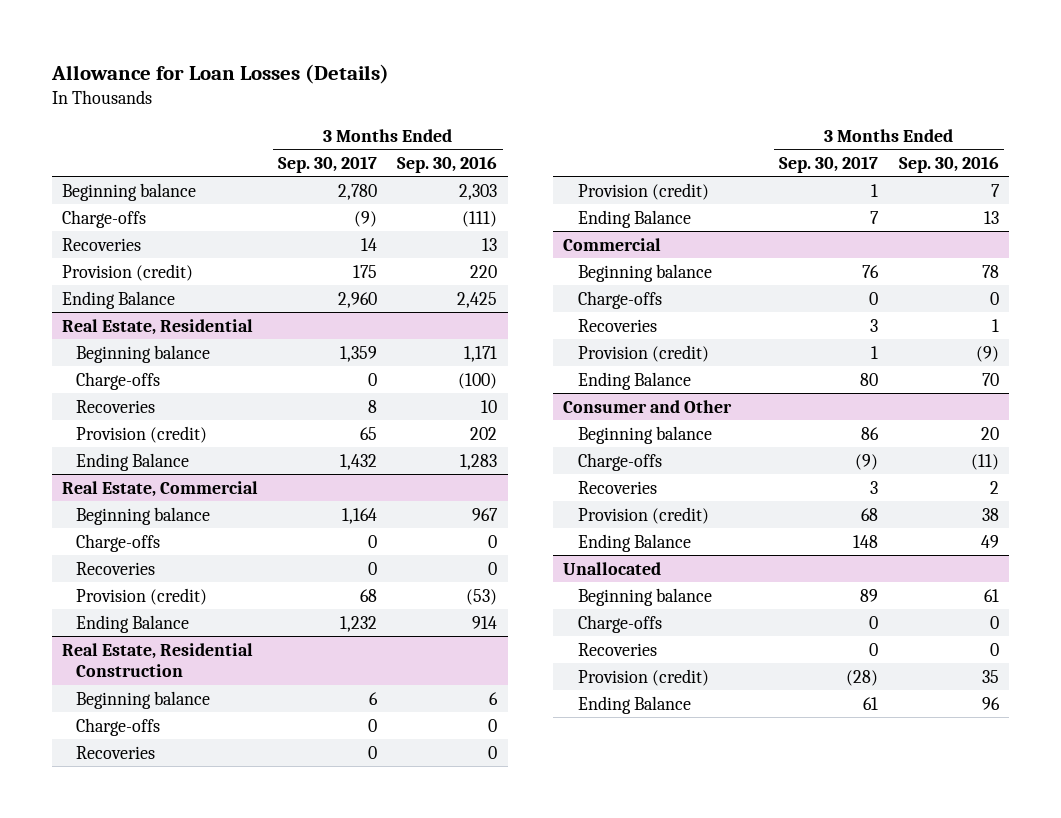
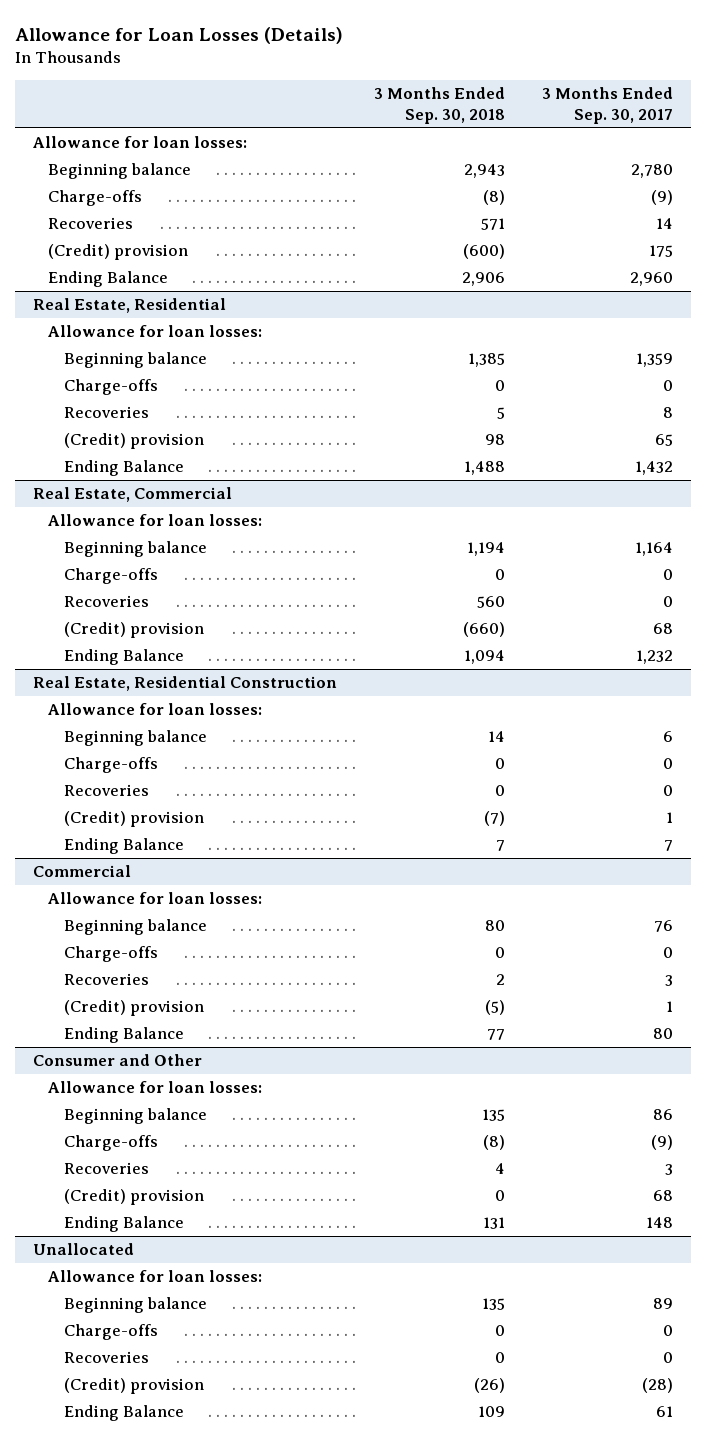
[397,155,498,173] Sep. 30, 2016 -> none
none -> [373,87,505,124] 3 Months Ended Sep. 30, 2018
none -> [33,136,248,149] Allowance for loan losses:
[61,263,193,281] Provision (credit) -> [48,244,189,261] (Credit) provision
none -> [48,325,263,338] Allowance for loan losses:
[76,425,208,443] Provision (credit) -> [63,433,204,450] (Credit) provision
none -> [48,514,263,527] Allowance for loan losses:
[76,587,208,605] Provision (credit) -> [63,622,204,639] (Credit) provision
none -> [48,703,263,716] Allowance for loan losses:
[577,182,709,200] Provision (credit) -> [63,811,204,828] (Credit) provision
none -> [48,892,263,905] Allowance for loan losses:
[577,344,709,362] Provision (credit) -> [63,1000,204,1017] (Credit) provision
none -> [48,1081,263,1094] Allowance for loan losses:
[577,506,709,524] Provision (credit) -> [63,1189,204,1206] (Credit) provision
none -> [48,1270,263,1283] Allowance for loan losses:
[577,668,709,686] Provision (credit) -> [63,1378,204,1395] (Credit) provision

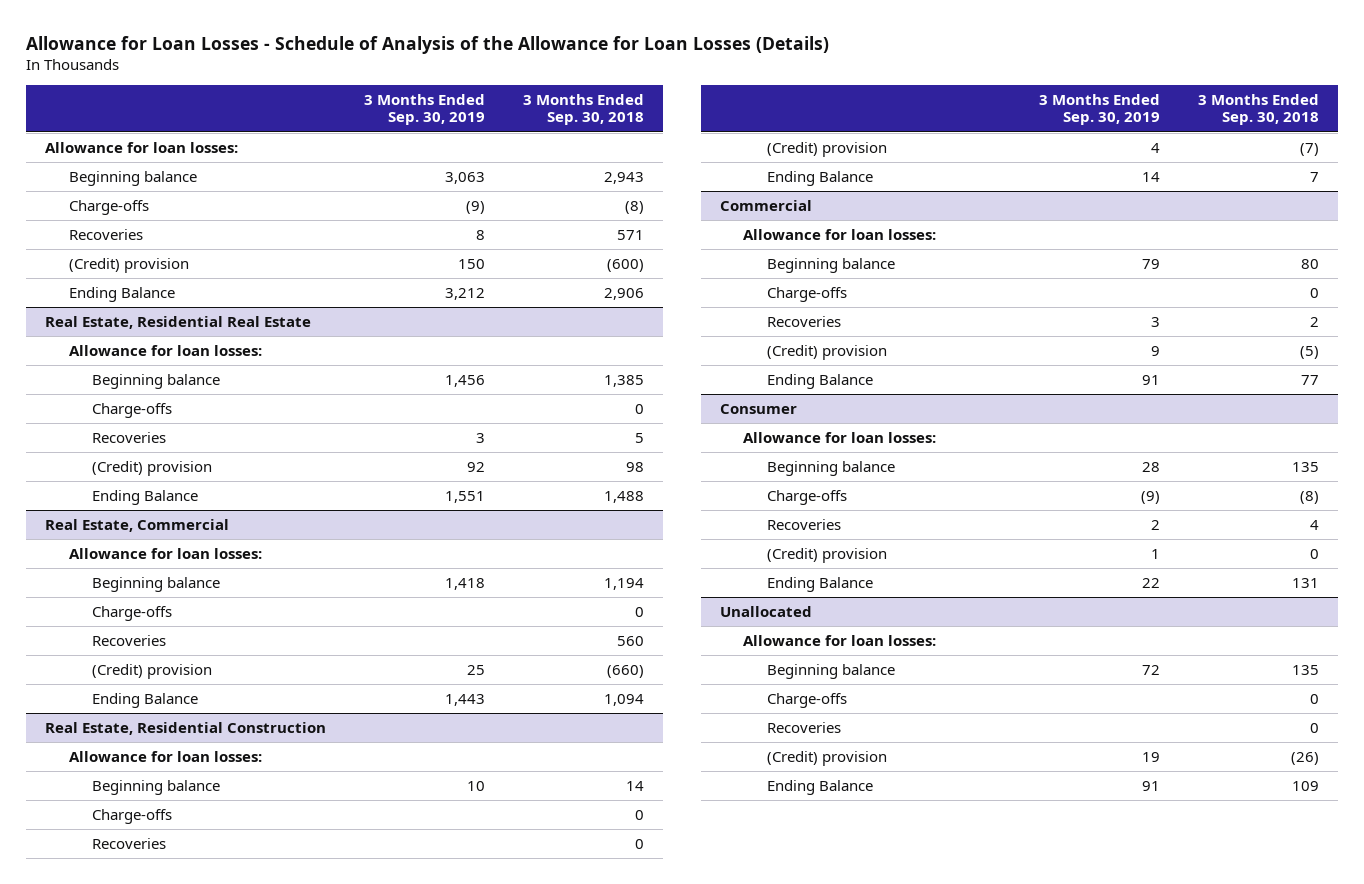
[14,26,343,44] Allowance for Loan Losses (Details) -> [26,35,830,54] Allowance for Loan Losses - Schedule of Analysis of the Allowance for Loan Losses (Details)
[541,87,673,124] 3 Months Ended Sep. 30, 2017 -> none
none -> [364,93,486,126] 3 Months Ended Sep. 30, 2019
[33,298,227,314] Real Estate, Residential -> [45,315,312,329] Real Estate, Residential Real Estate
[33,1054,203,1067] Consumer and Other -> [719,403,797,414] Consumer

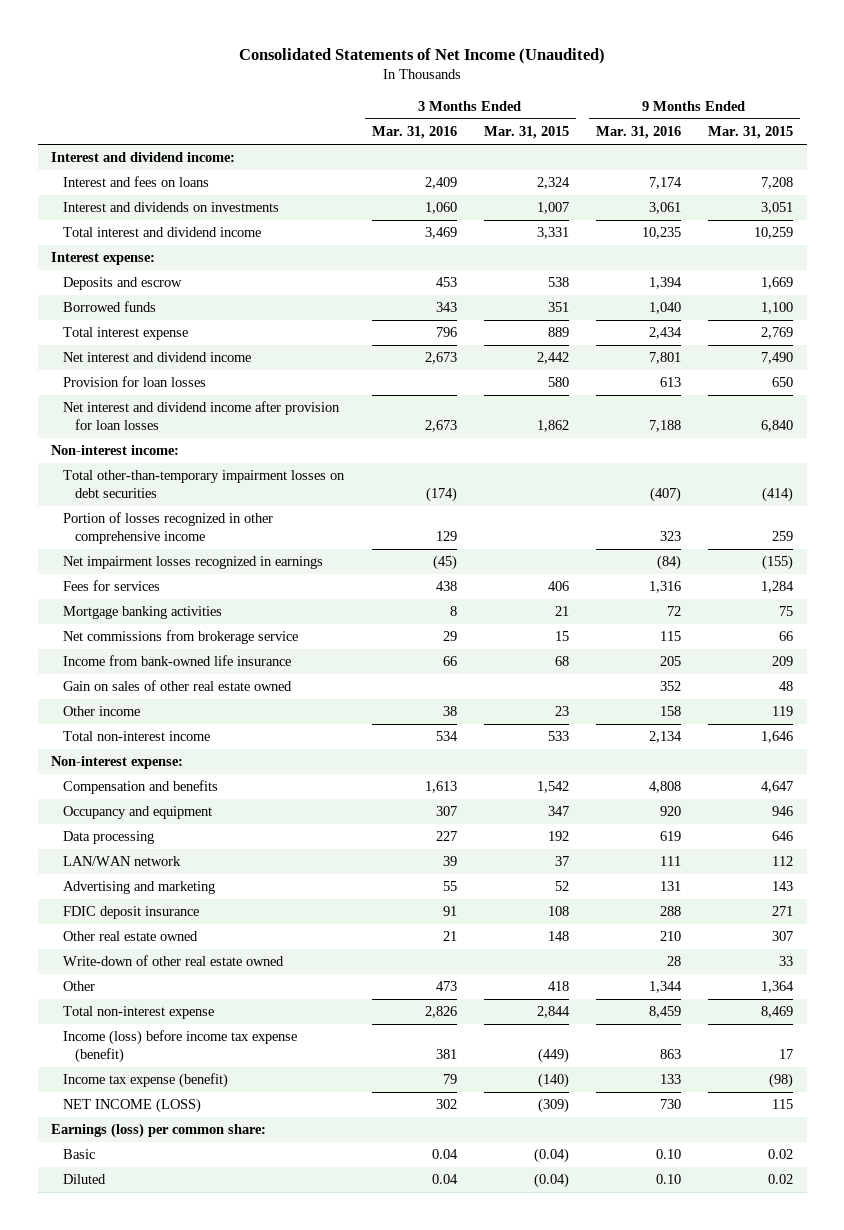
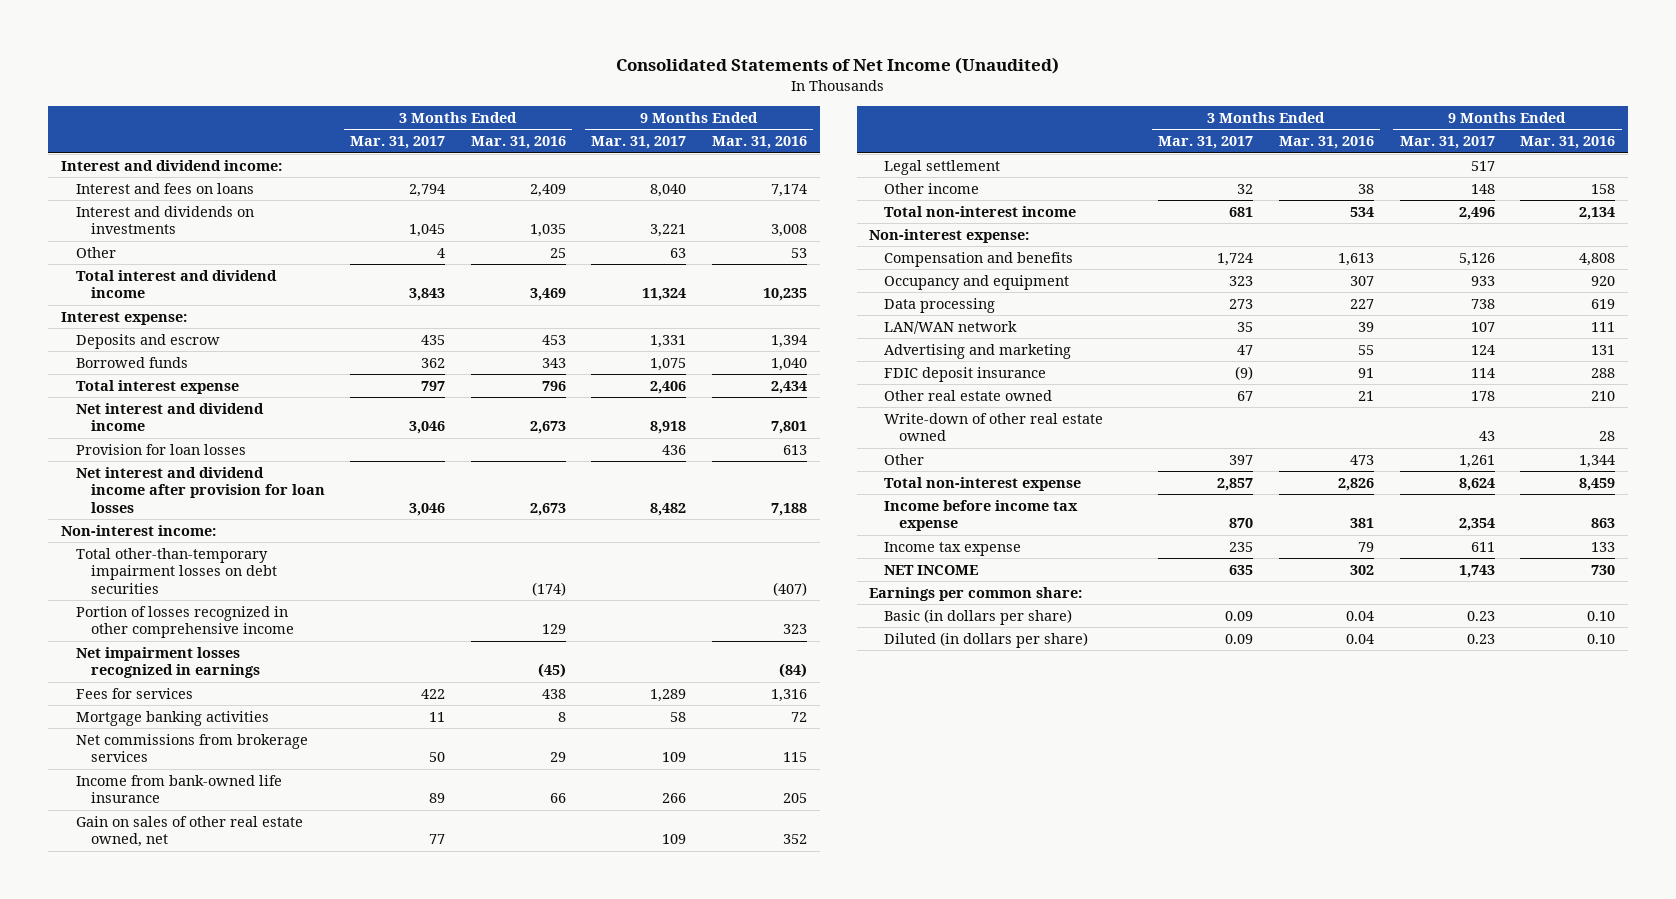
[483,126,569,140] Mar. 31, 2015 -> none
[708,126,794,140] Mar. 31, 2015 -> none
none -> [350,136,446,150] Mar. 31, 2017
none -> [591,136,687,150] Mar. 31, 2017
[424,202,457,215] 1,060 -> [529,224,566,238] 1,035
[648,202,681,215] 3,061 -> [770,224,807,238] 3,008
none -> [75,247,116,259] Other
[63,630,299,645] Net commissions from brokerage service -> [75,734,308,763] Net commissions from brokerage services
[63,680,293,692] Gain on sales of other real estate owned -> [75,816,303,848] Gain on sales of other real estate owned, net
none -> [884,160,1001,176] Legal settlement
[63,1030,298,1063] Income (loss) before income tax expense (benefit) -> [884,500,1079,532] Income before income tax expense
[63,1073,229,1089] Income tax expense (benefit) -> [884,542,1022,557] Income tax expense
[63,1098,202,1114] NET INCOME (LOSS) -> [884,565,979,576] NET INCOME
[51,1123,267,1139] Earnings (loss) per common share: -> [869,587,1083,602] Earnings per common share:
[63,1149,96,1160] Basic -> [884,609,1073,626] Basic (in dollars per share)
[63,1174,107,1185] Diluted -> [884,632,1089,649] Diluted (in dollars per share)

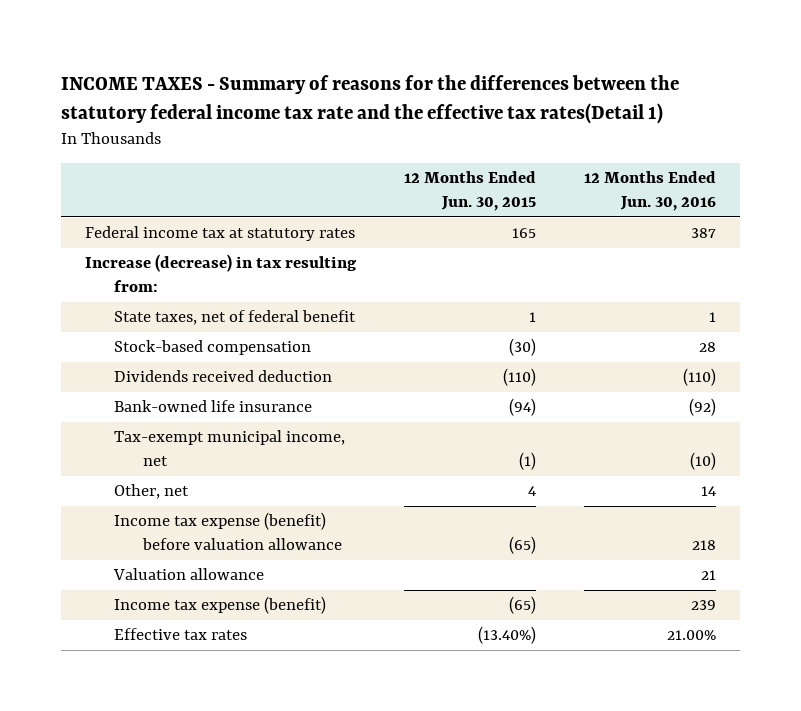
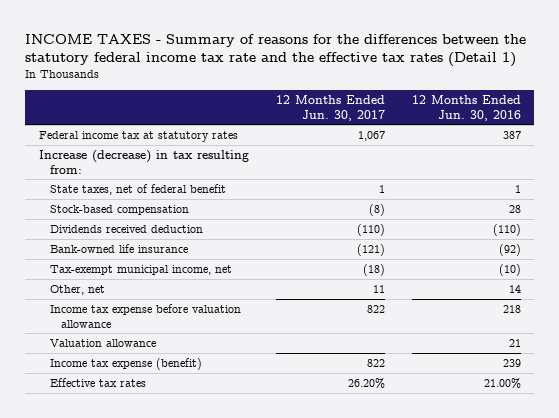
[60,74,679,124] INCOME TAXES - Summary of reasons for the differences between the statutory federal income tax rate and the effective tax rates(Detail 1) -> [25,33,527,68] INCOME TAXES - Summary of reasons for the differences between the statutory federal income tax rate and the effective tax rates (Detail 1)
[404,171,537,211] 12 Months Ended Jun. 30, 2015 -> none
none -> [275,95,385,121] 12 Months Ended Jun. 30, 2017
[113,512,342,551] Income tax expense (benefit) before valuation allowance -> [49,303,241,328] Income tax expense before valuation allowance

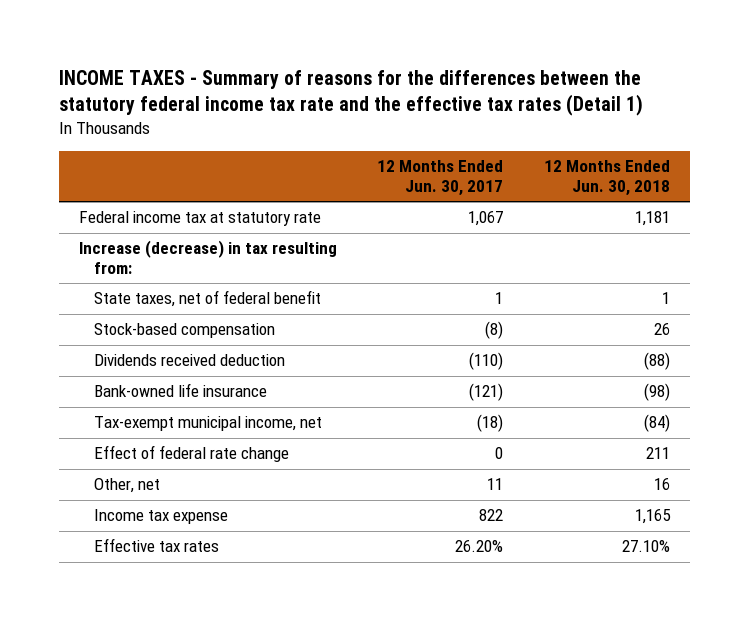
[411,95,521,121] 12 Months Ended Jun. 30, 2016 -> none
none -> [543,159,670,196] 12 Months Ended Jun. 30, 2018
[38,130,238,142] Federal income tax at statutory rates -> [78,211,321,227] Federal income tax at statutory rate
none -> [94,445,290,463] Effect of federal rate change
[49,303,241,328] Income tax expense before valuation allowance -> none
[49,338,156,347] Valuation allowance -> none
[49,357,202,370] Income tax expense (benefit) -> [94,509,229,525] Income tax expense

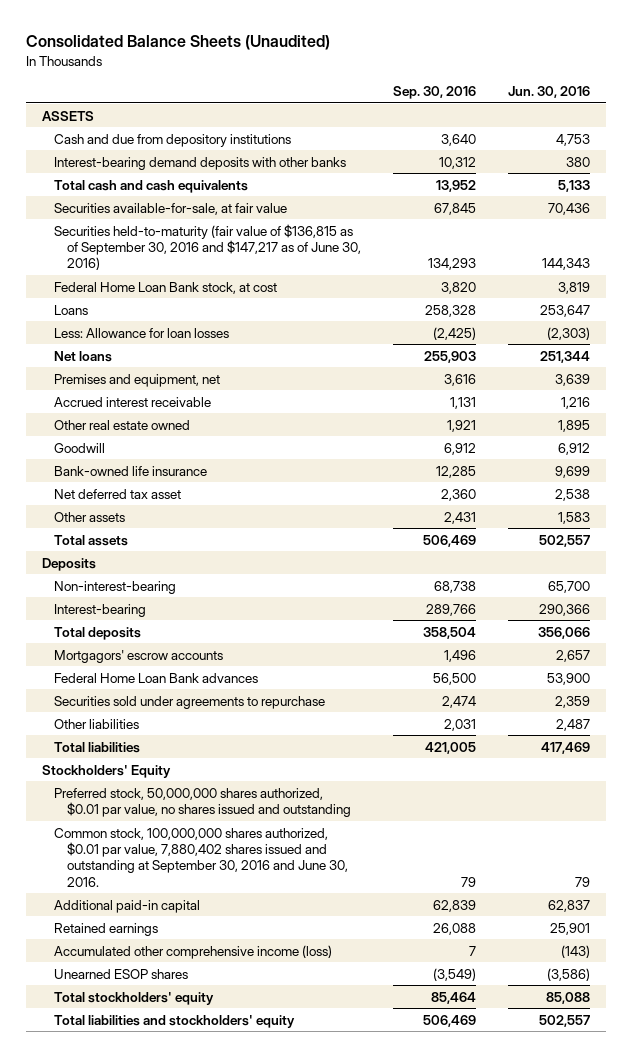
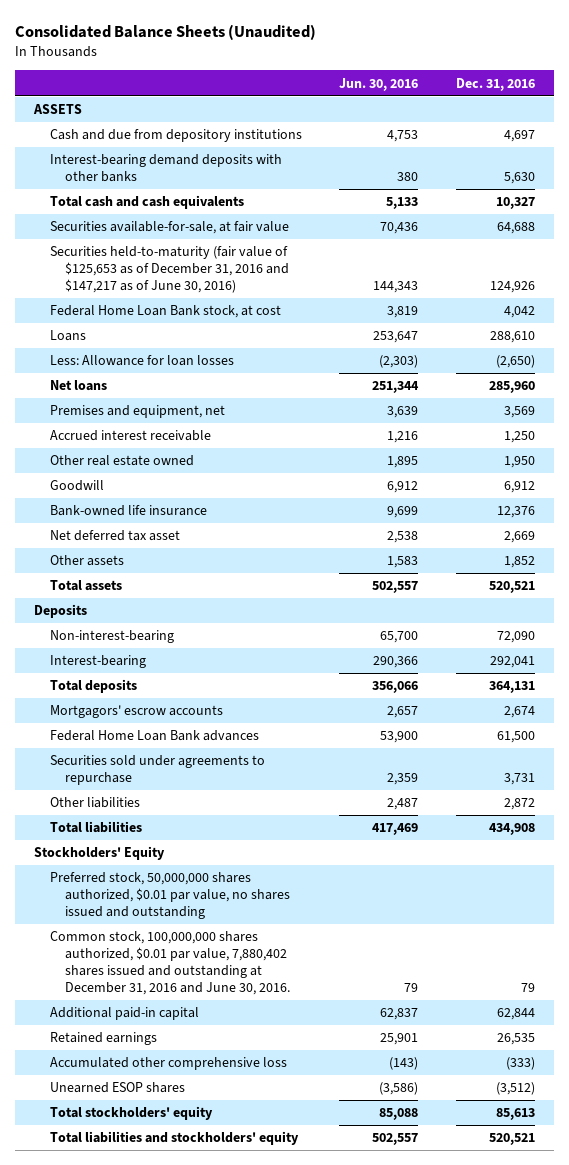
[393,85,477,99] Sep. 30, 2016 -> none
none -> [455,77,535,91] Dec. 31, 2016
[54,223,361,271] Securities held-to-maturity (fair value of $136,815 as of September 30, 2016 and $147,217 as of June 30, 2016) -> [49,246,290,293] Securities held-to-maturity (fair value of $125,653 as of December 31, 2016 and $147,217 as of June 30, 2016)
[54,827,348,887] Common stock, 100,000,000 shares authorized, $0.01 par value, 7,880,402 shares issued and outstanding at September 30, 2016 and June 30, 2016. -> [49,931,291,995] Common stock, 100,000,000 shares authorized, $0.01 par value, 7,880,402 shares issued and outstanding at December 31, 2016 and June 30, 2016.
[54,944,333,959] Accumulated other comprehensive income (loss) -> [49,1057,287,1071] Accumulated other comprehensive loss

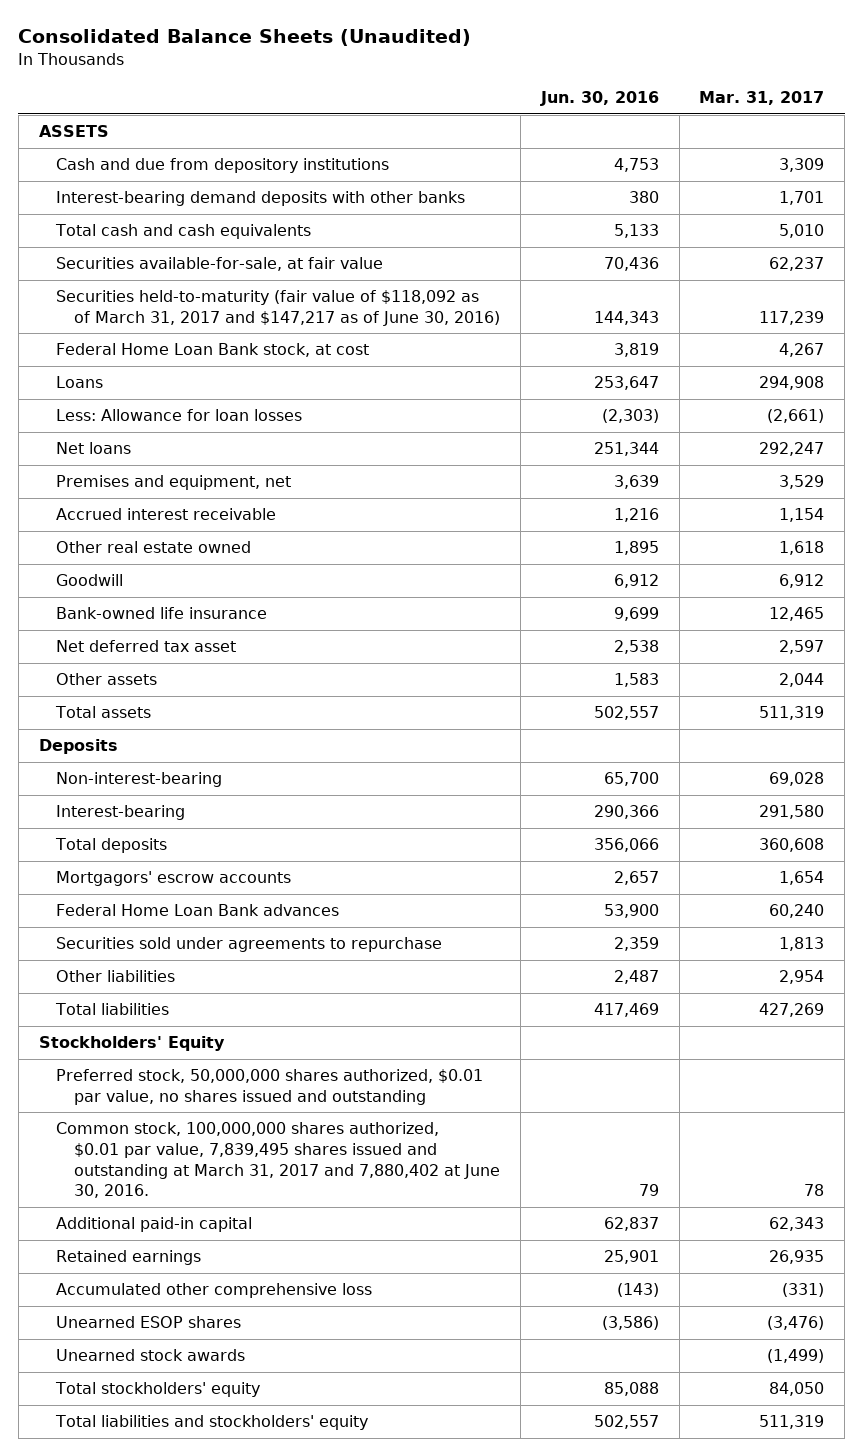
[455,77,535,91] Dec. 31, 2016 -> none
none -> [699,91,825,106] Mar. 31, 2017
[49,246,290,293] Securities held-to-maturity (fair value of $125,653 as of December 31, 2016 and $147,217 as of June 30, 2016) -> [56,290,500,326] Securities held-to-maturity (fair value of $118,092 as of March 31, 2017 and $147,217 as of June 30, 2016)
[49,931,291,995] Common stock, 100,000,000 shares authorized, $0.01 par value, 7,880,402 shares issued and outstanding at December 31, 2016 and June 30, 2016. -> [56,1122,500,1199] Common stock, 100,000,000 shares authorized, $0.01 par value, 7,839,495 shares issued and outstanding at March 31, 2017 and 7,880,402 at June 30, 2016.
none -> [56,1349,246,1362] Unearned stock awards

